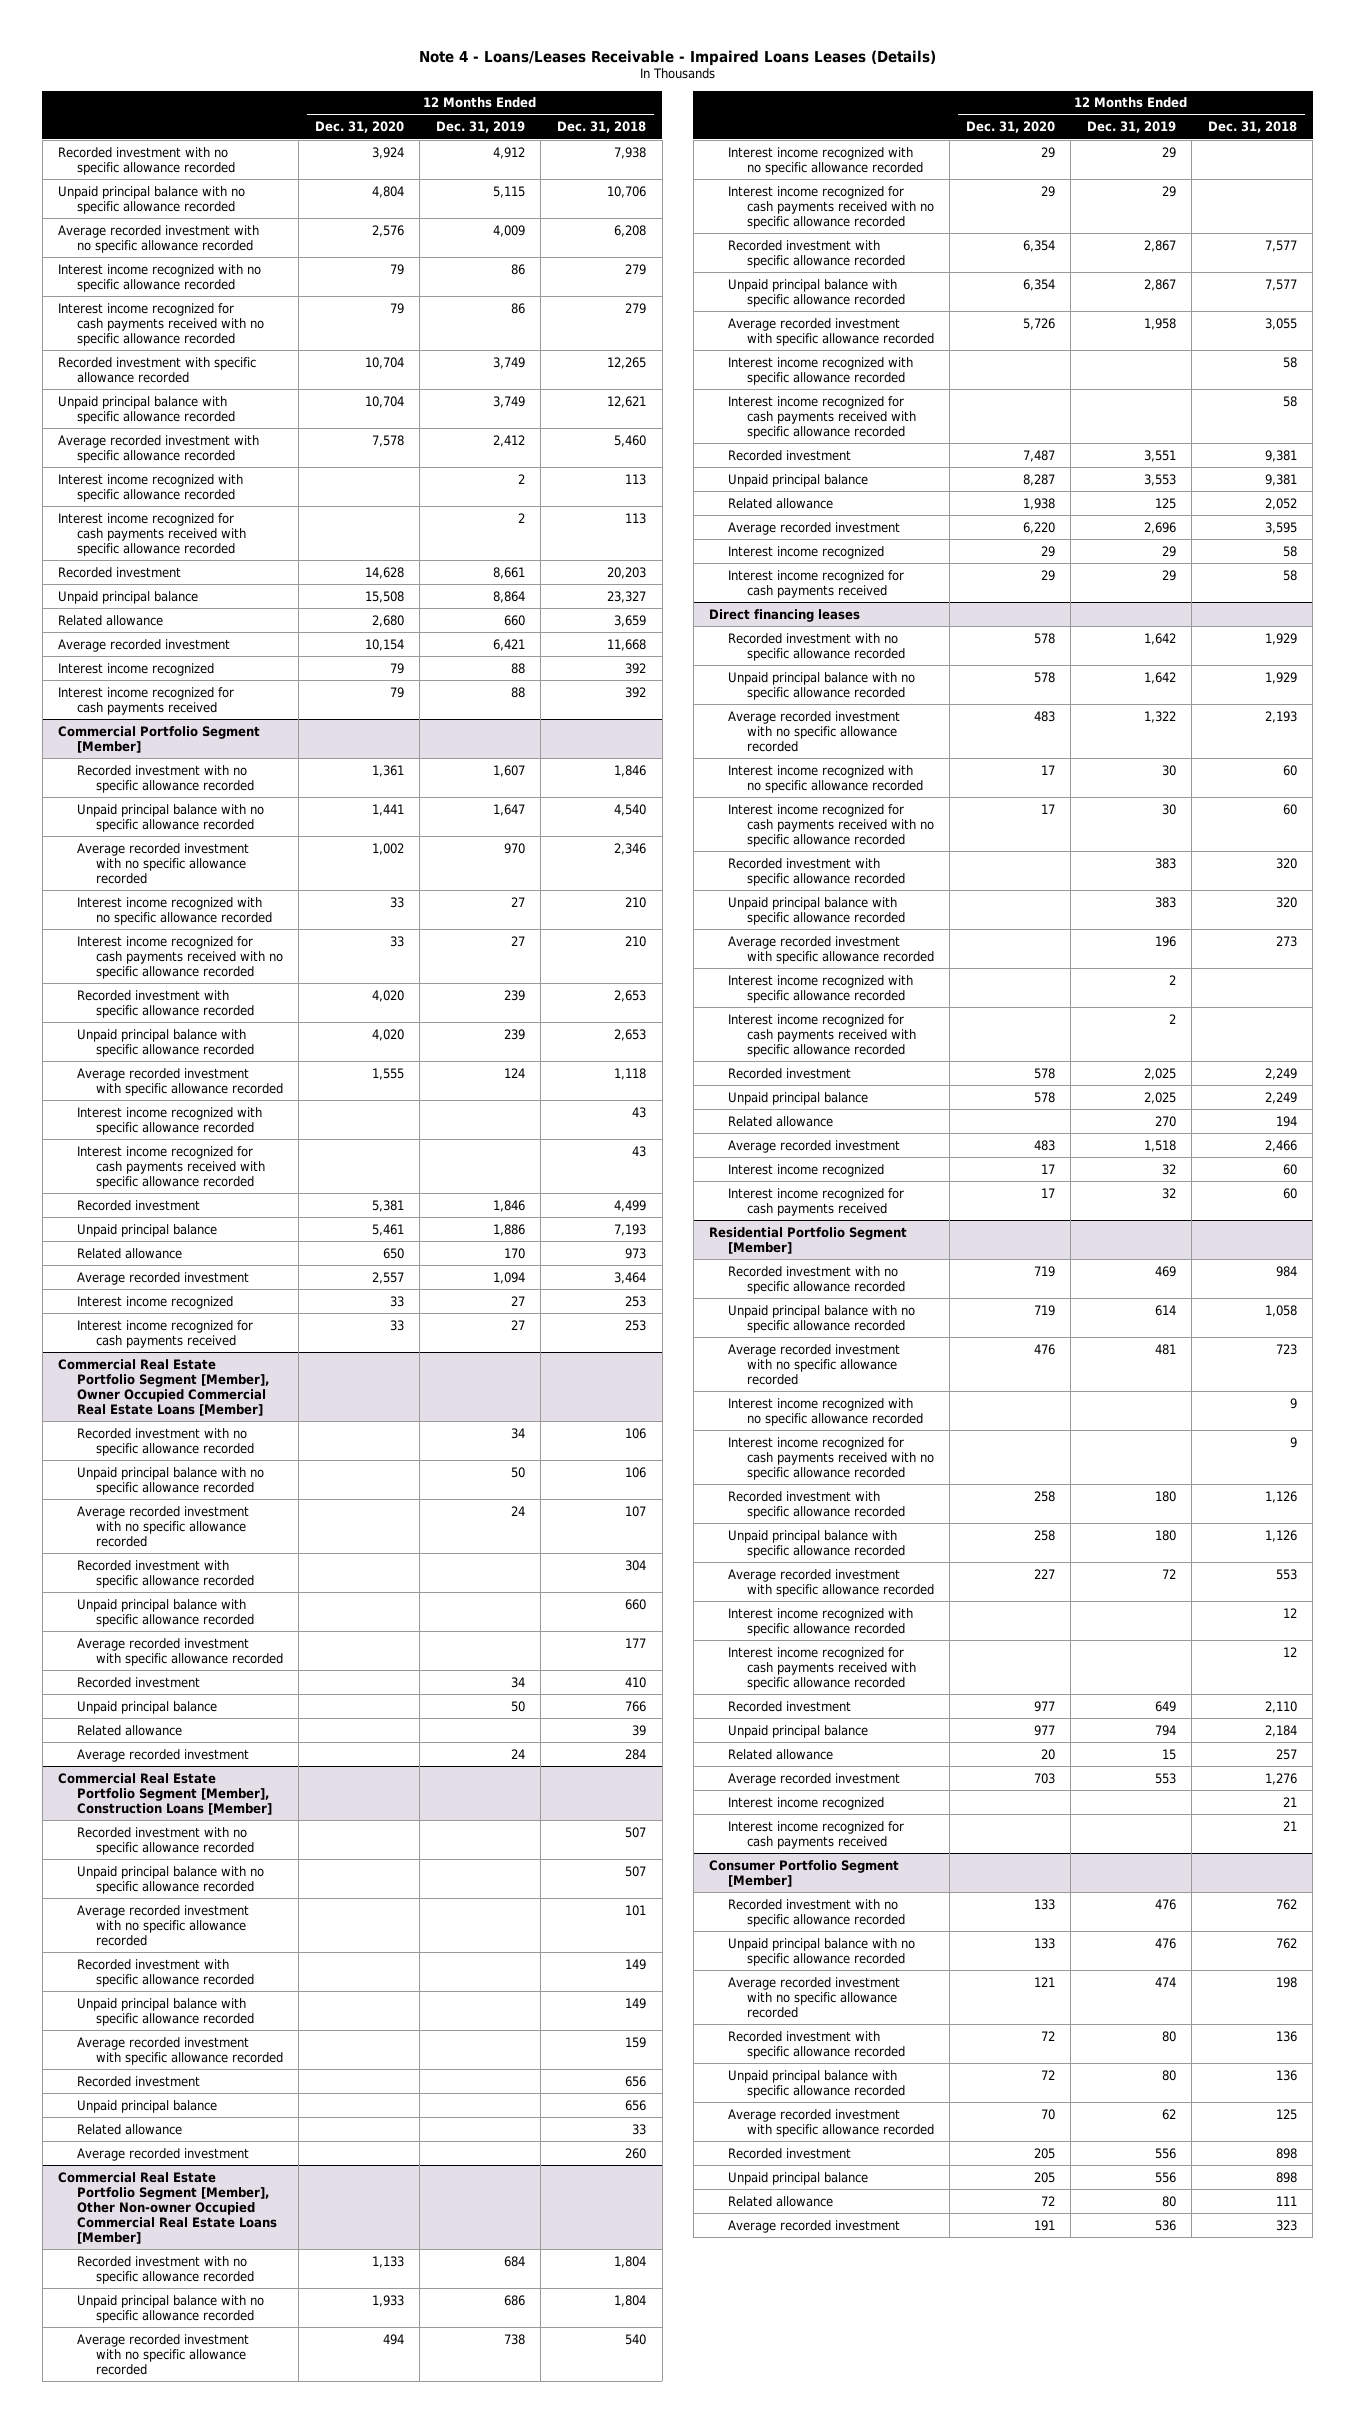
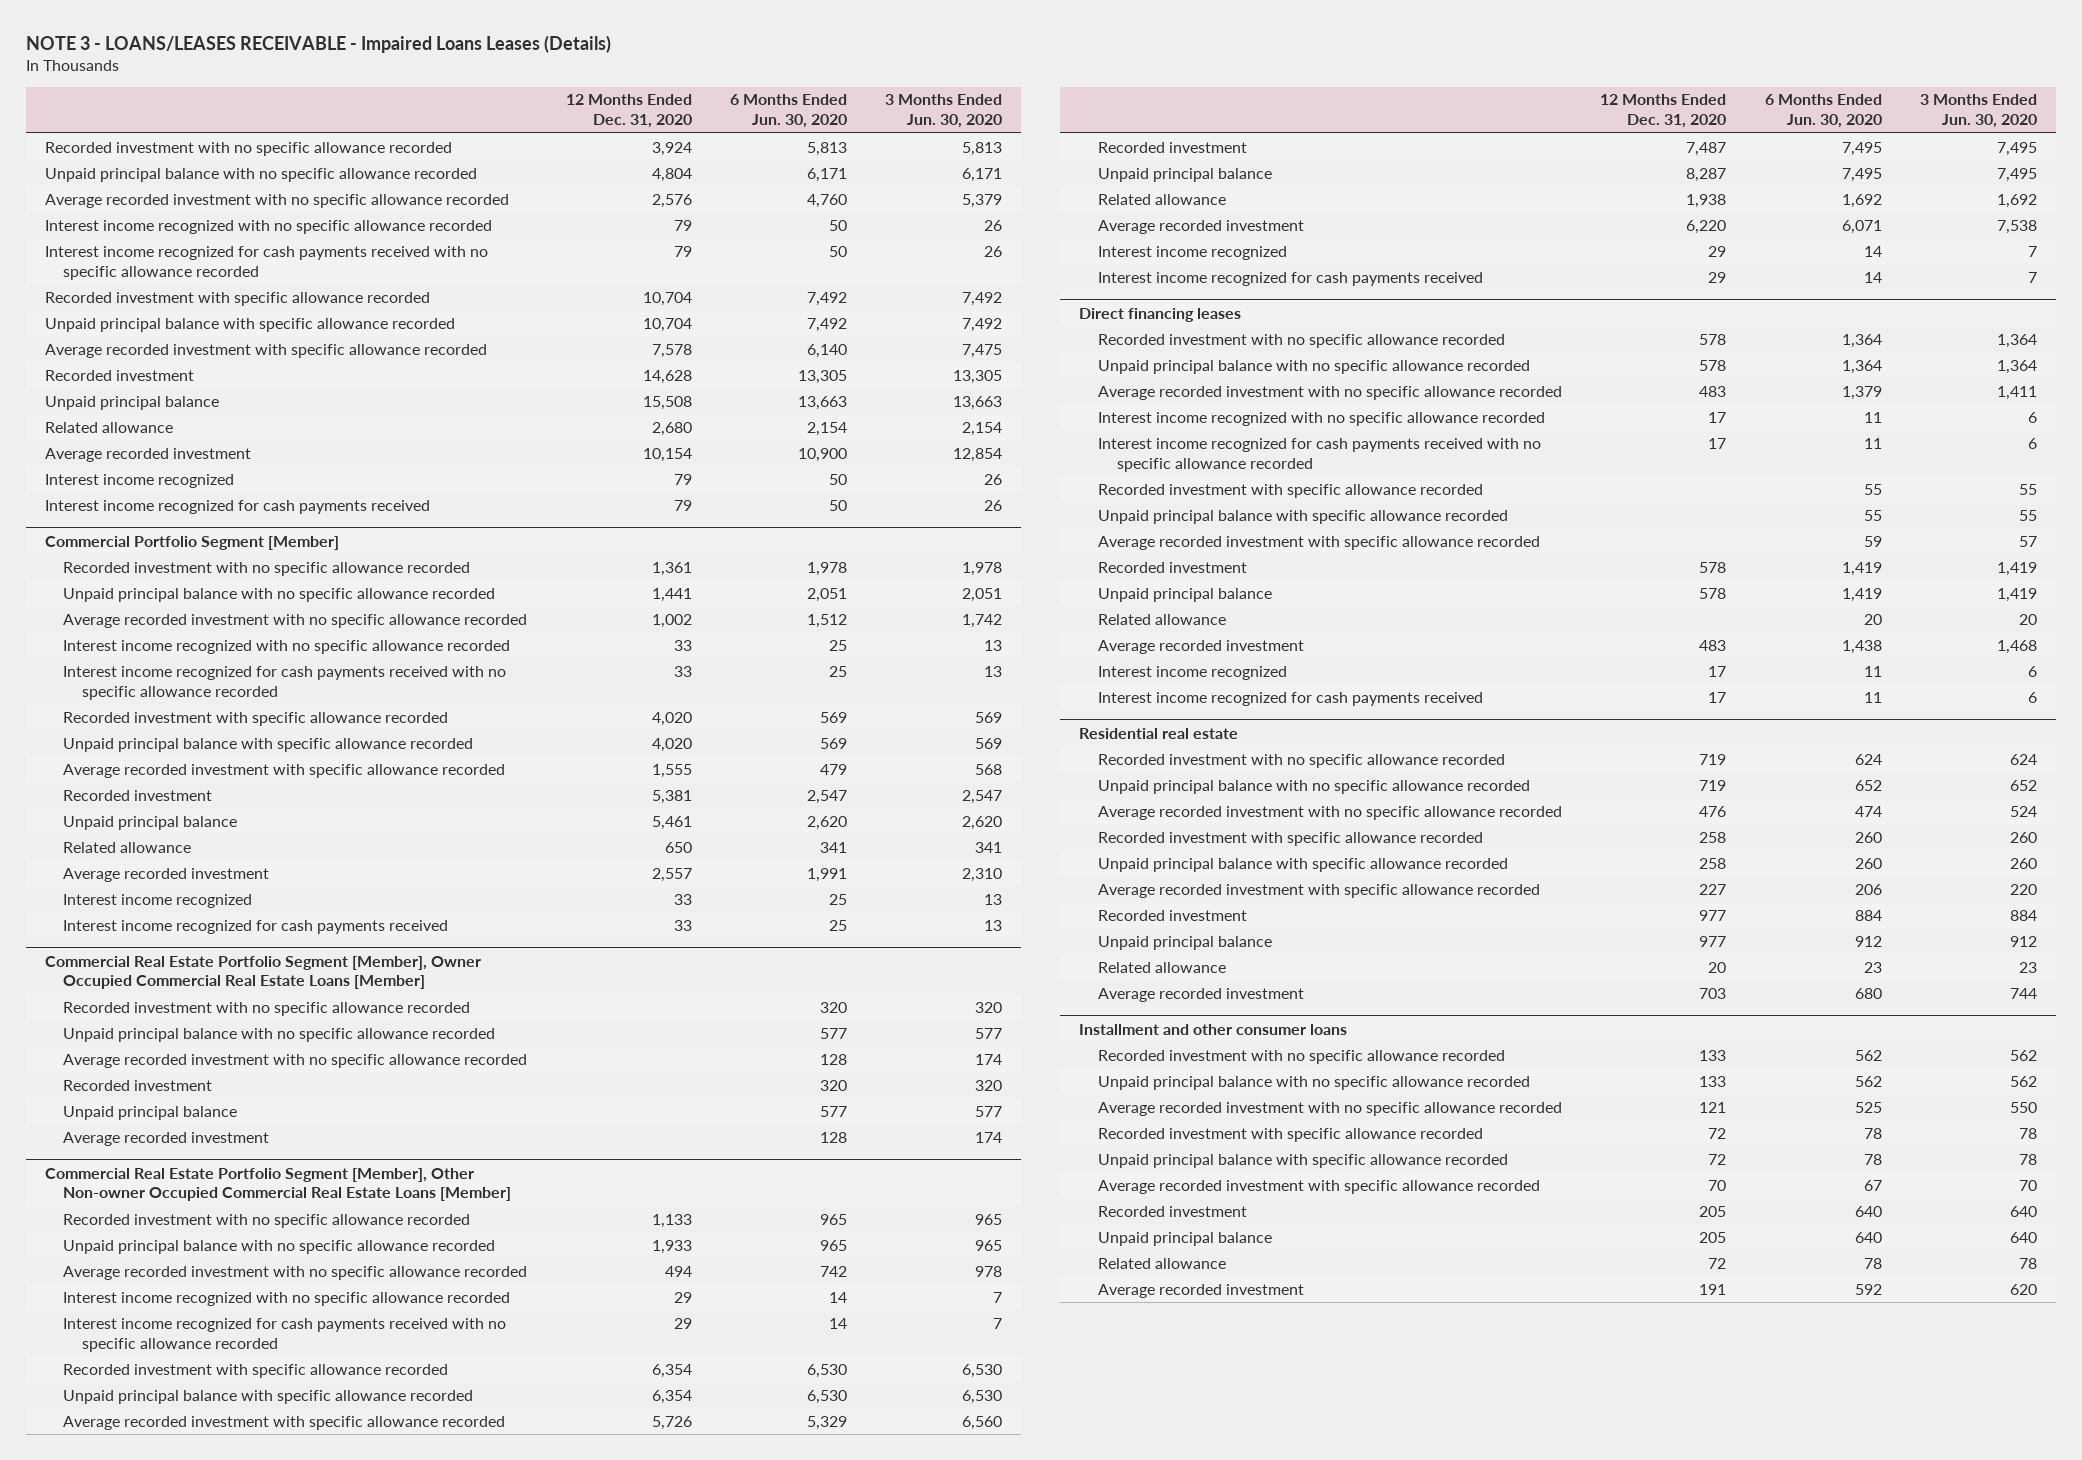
[418,49,936,66] Note 4 - Loans/Leases Receivable - Impaired Loans Leases (Details) -> [25,34,611,53] NOTE 3 - LOANS/LEASES RECEIVABLE - Impaired Loans Leases (Details)
[435,121,525,134] Dec. 31, 2019 -> none
[556,121,646,134] Dec. 31, 2018 -> none
none -> [729,94,847,129] 6 Months Ended Jun. 30, 2020
none -> [885,94,1003,129] 3 Months Ended Jun. 30, 2020
[58,473,244,502] Interest income recognized with specific allowance recorded -> none
[58,512,247,556] Interest income recognized for cash payments received with specific allowance recorded -> none
[77,1106,263,1135] Interest income recognized with specific allowance recorded -> none
[77,1145,265,1189] Interest income recognized for cash payments received with specific allowance recorded -> none
[77,1559,254,1588] Recorded investment with specific allowance recorded -> none
[77,1598,254,1627] Unpaid principal balance with specific allowance recorded -> none
[77,1637,283,1666] Average recorded investment with specific allowance recorded -> none
[77,1724,183,1736] Related allowance -> none
[58,1772,273,1815] Commercial Real Estate Portfolio Segment [Member], Construction Loans [Member] -> none
[77,1826,254,1855] Recorded investment with no specific allowance recorded -> none
[77,1865,265,1894] Unpaid principal balance with no specific allowance recorded -> none
[77,1904,250,1946] Average recorded investment with no specific allowance recorded -> none
[77,1958,254,1987] Recorded investment with specific allowance recorded -> none
[77,1997,254,2026] Unpaid principal balance with specific allowance recorded -> none
[77,2036,283,2065] Average recorded investment with specific allowance recorded -> none
[77,2075,201,2087] Recorded investment -> none
[77,2099,218,2113] Unpaid principal balance -> none
[77,2123,183,2135] Related allowance -> none
[77,2147,250,2161] Average recorded investment -> none
[727,356,913,385] Interest income recognized with specific allowance recorded -> none
[727,395,916,439] Interest income recognized for cash payments received with specific allowance recorded -> none
[727,974,913,1003] Interest income recognized with specific allowance recorded -> none
[727,1013,916,1057] Interest income recognized for cash payments received with specific allowance recorded -> none
[709,1226,908,1254] Residential Portfolio Segment [Member] -> [1079,727,1239,739] Residential real estate
[727,1397,923,1426] Interest income recognized with no specific allowance recorded -> none
[727,1436,934,1480] Interest income recognized for cash payments received with no specific allowance recorded -> none
[727,1607,913,1636] Interest income recognized with specific allowance recorded -> none
[727,1646,916,1690] Interest income recognized for cash payments received with specific allowance recorded -> none
[727,1796,884,1810] Interest income recognized -> none
[727,1820,904,1849] Interest income recognized for cash payments received -> none
[709,1859,900,1887] Consumer Portfolio Segment [Member] -> none
none -> [1079,1023,1348,1035] Installment and other consumer loans

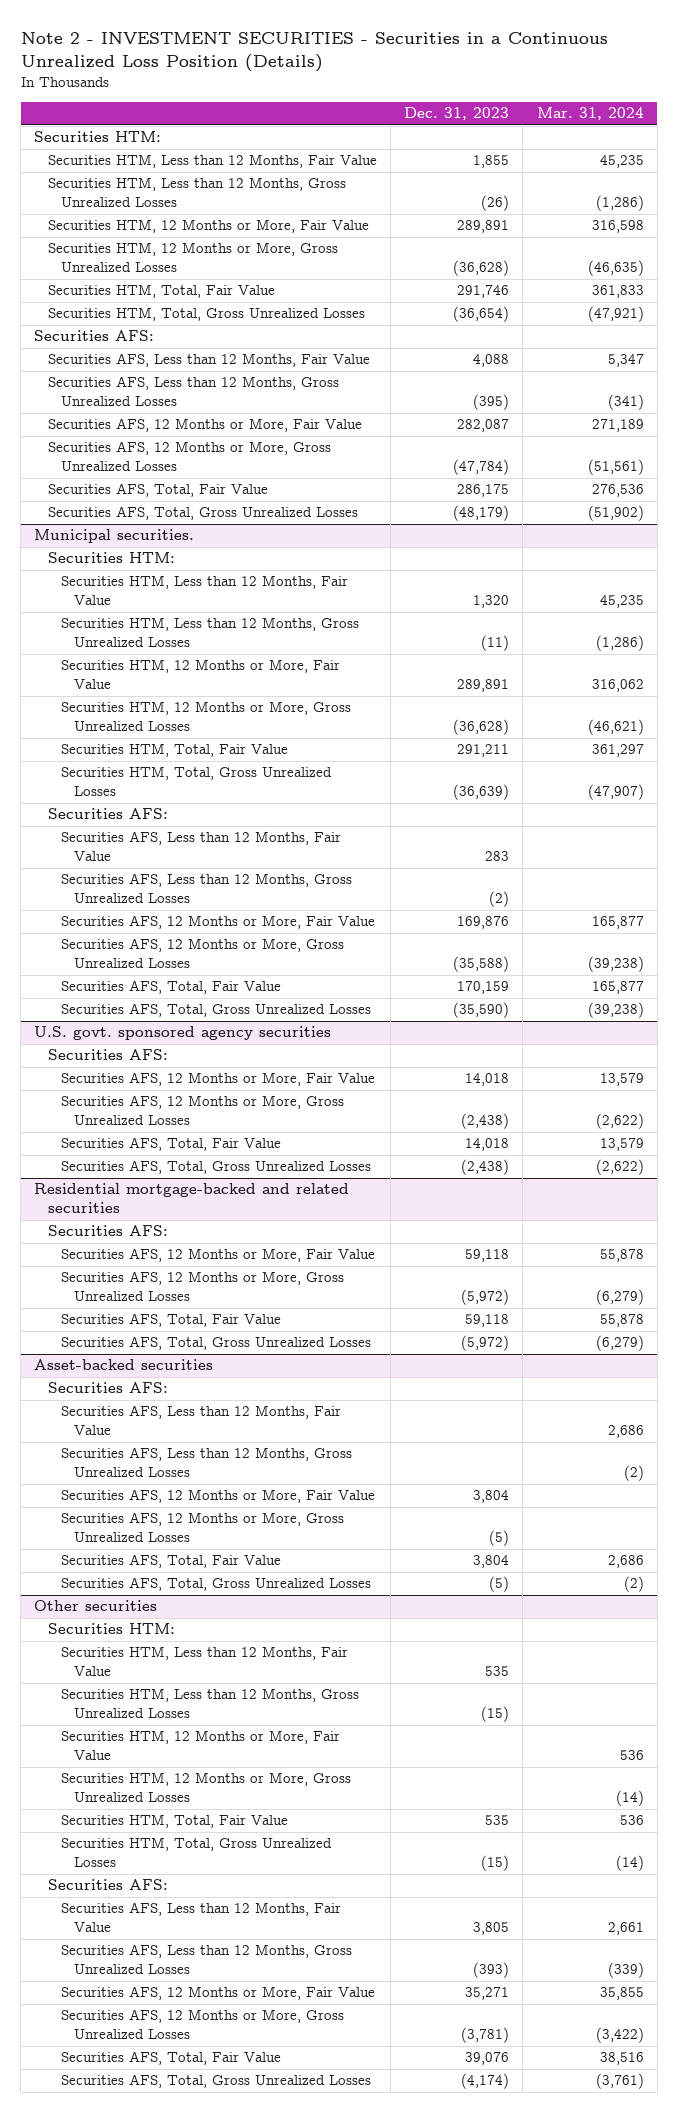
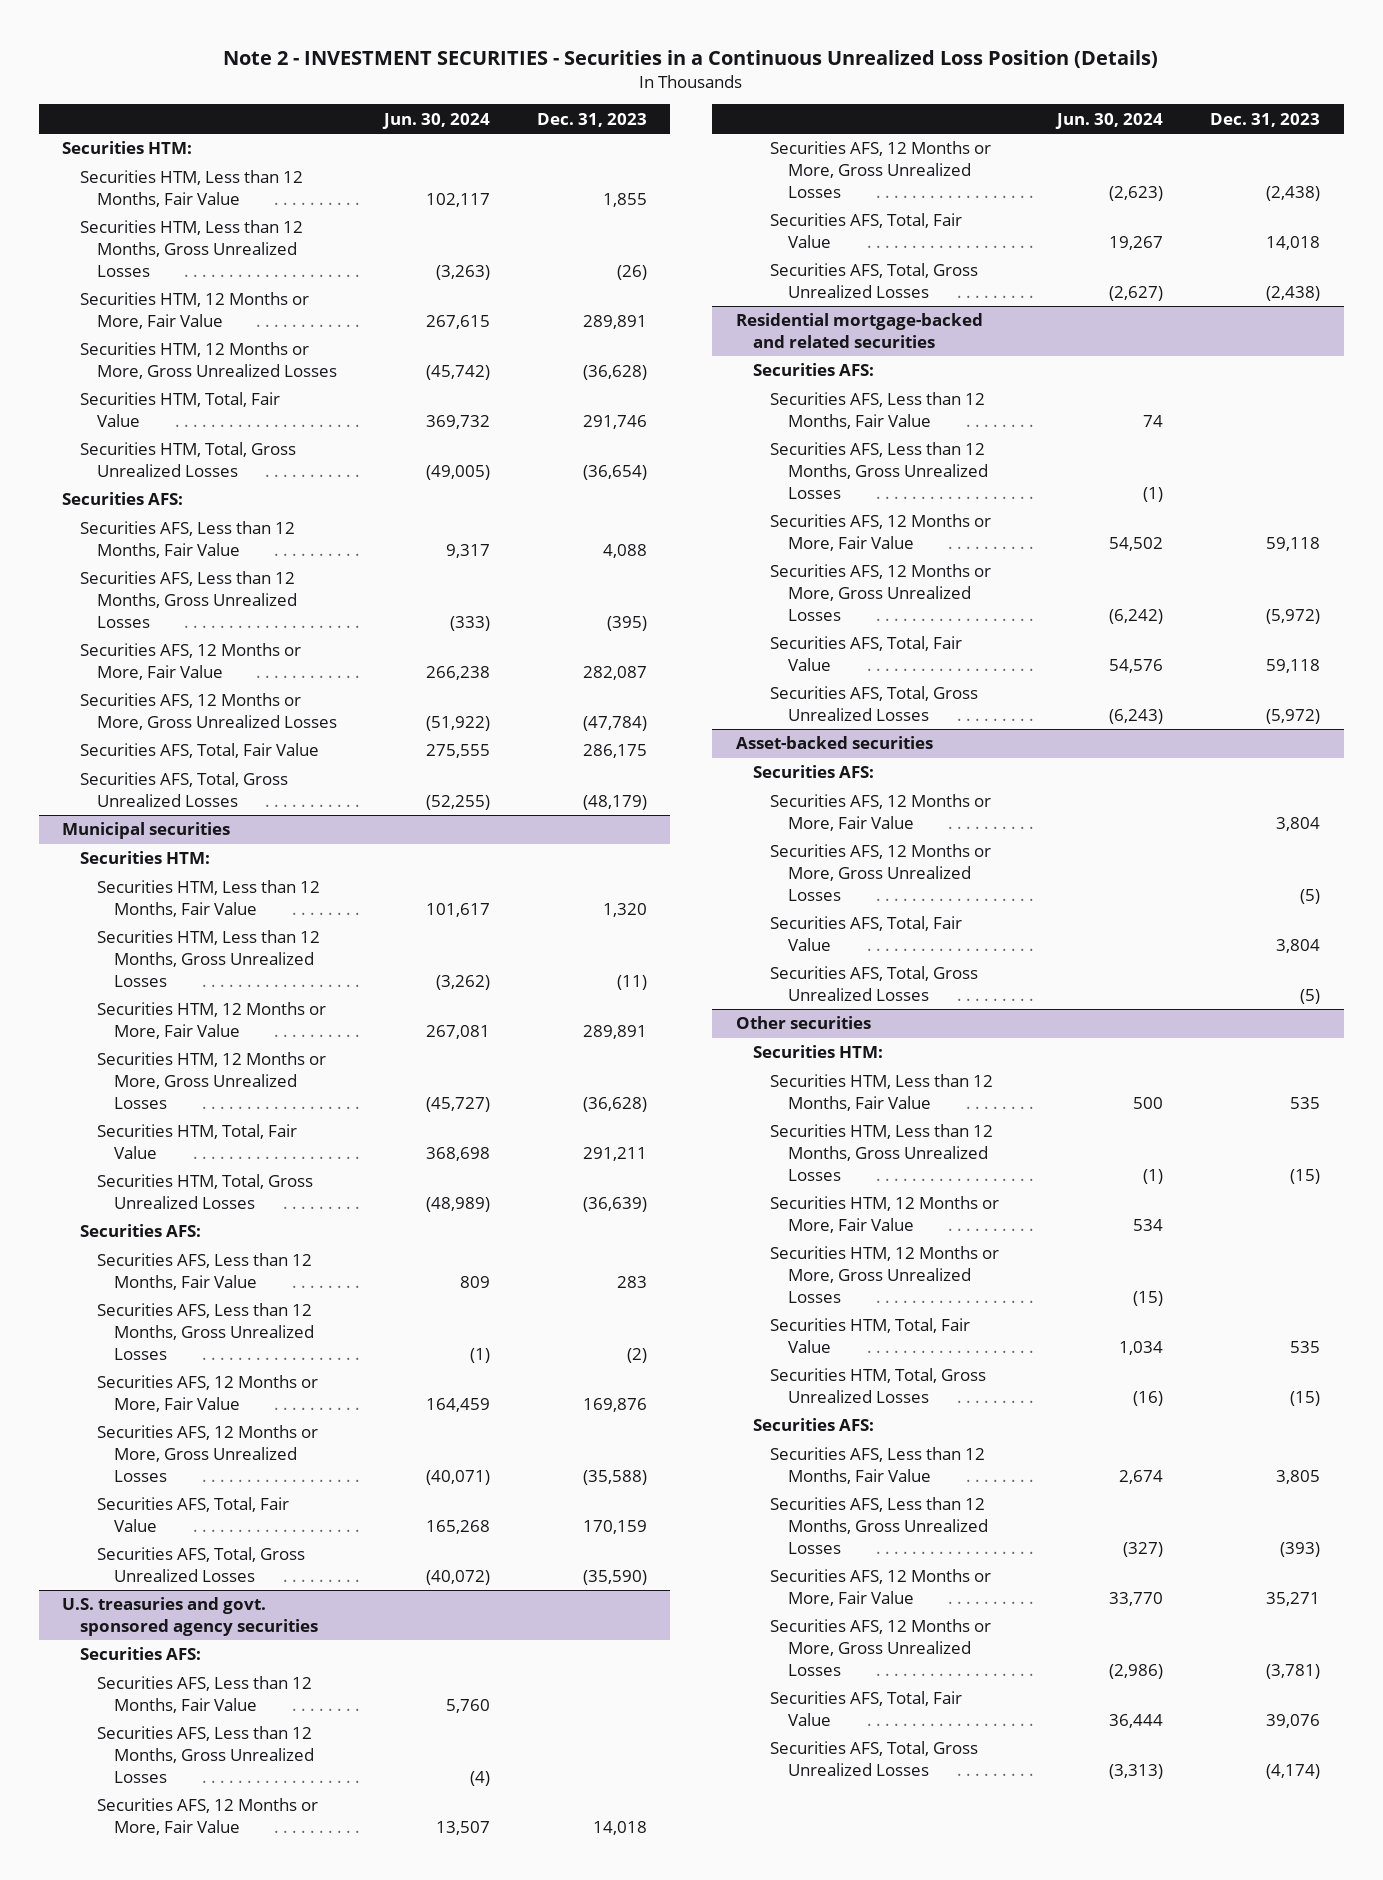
[536,107,644,121] Mar. 31, 2024 -> none
none -> [381,112,490,129] Jun. 30, 2024
[34,529,195,544] Municipal securities. -> [62,822,231,840] Municipal securities
[34,1026,332,1041] U.S. govt. sponsored agency securities -> [62,1597,318,1636] U.S. treasuries and govt. sponsored agency securities
none -> [96,1676,312,1713] Securities AFS, Less than 12 Months, Fair Value
none -> [96,1726,315,1783] Securities AFS, Less than 12 Months, Gross Unrealized Losses
none -> [770,392,986,429] Securities AFS, Less than 12 Months, Fair Value
none -> [770,442,988,499] Securities AFS, Less than 12 Months, Gross Unrealized Losses
[60,1405,341,1436] Securities AFS, Less than 12 Months, Fair Value -> none
[60,1447,352,1478] Securities AFS, Less than 12 Months, Gross Unrealized Losses -> none

